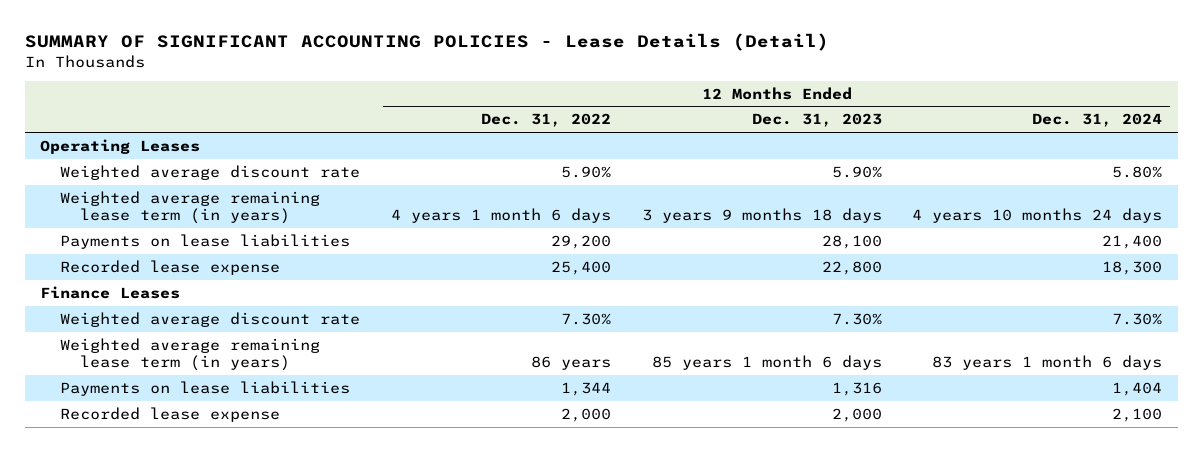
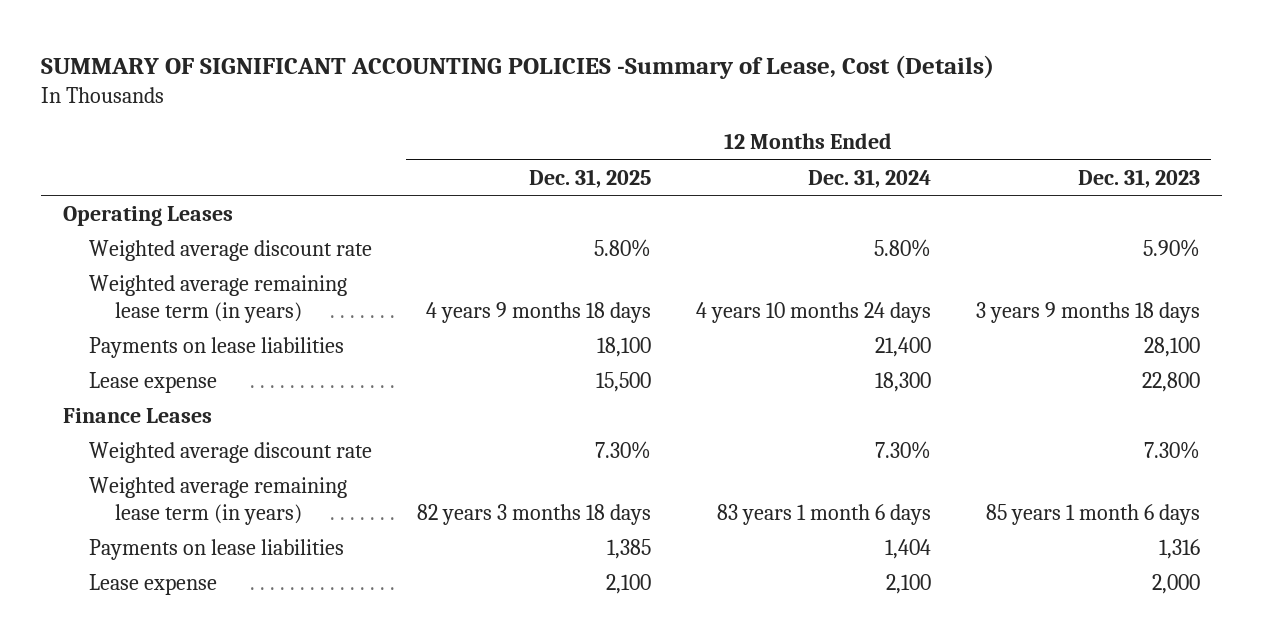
[24,33,829,52] SUMMARY OF SIGNIFICANT ACCOUNTING POLICIES - Lease Details (Detail) -> [40,54,994,79] SUMMARY OF SIGNIFICANT ACCOUNTING POLICIES -Summary of Lease, Cost (Details)
[481,113,612,128] Dec. 31, 2022 -> none
none -> [529,168,652,188] Dec. 31, 2025
[60,259,281,275] Recorded lease expense -> [89,372,218,394] Lease expense
[60,406,281,422] Recorded lease expense -> [89,574,218,596] Lease expense

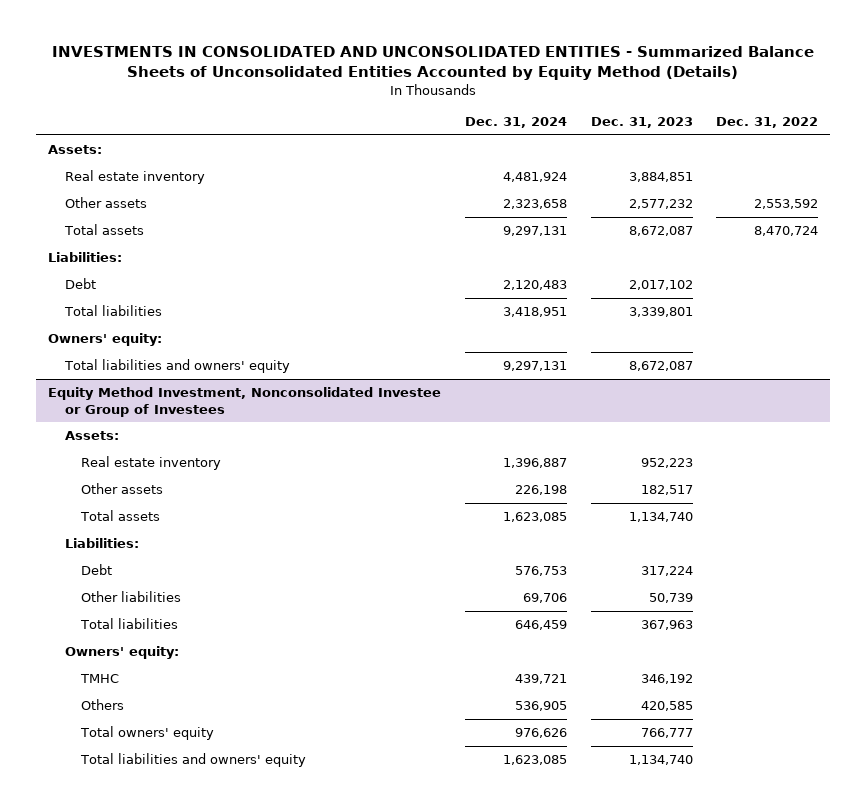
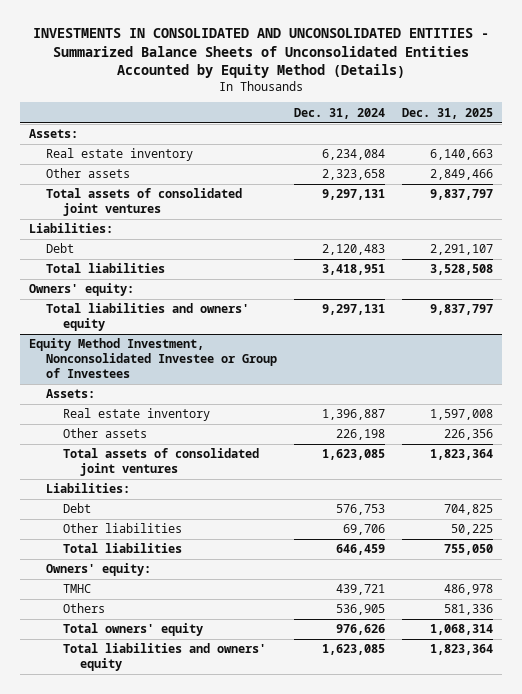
[590,117,693,129] Dec. 31, 2023 -> none
[716,117,819,129] Dec. 31, 2022 -> none
none -> [402,107,494,119] Dec. 31, 2025
[502,172,567,183] 4,481,924 -> [322,149,386,161] 6,234,084
[63,224,144,236] Total assets -> [45,188,242,217] Total assets of consolidated joint ventures
[80,510,161,522] Total assets -> [62,448,259,477] Total assets of consolidated joint ventures

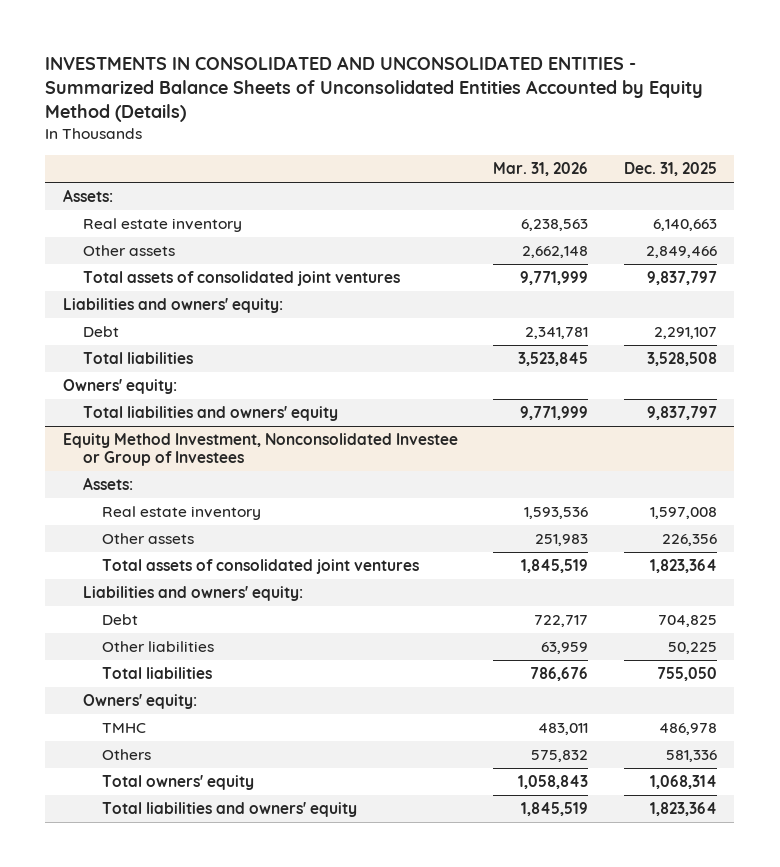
[294,107,386,119] Dec. 31, 2024 -> none
none -> [493,162,589,177] Mar. 31, 2026
[28,223,113,234] Liabilities: -> [63,298,284,314] Liabilities and owners' equity:
[45,483,130,494] Liabilities: -> [82,586,303,602] Liabilities and owners' equity:

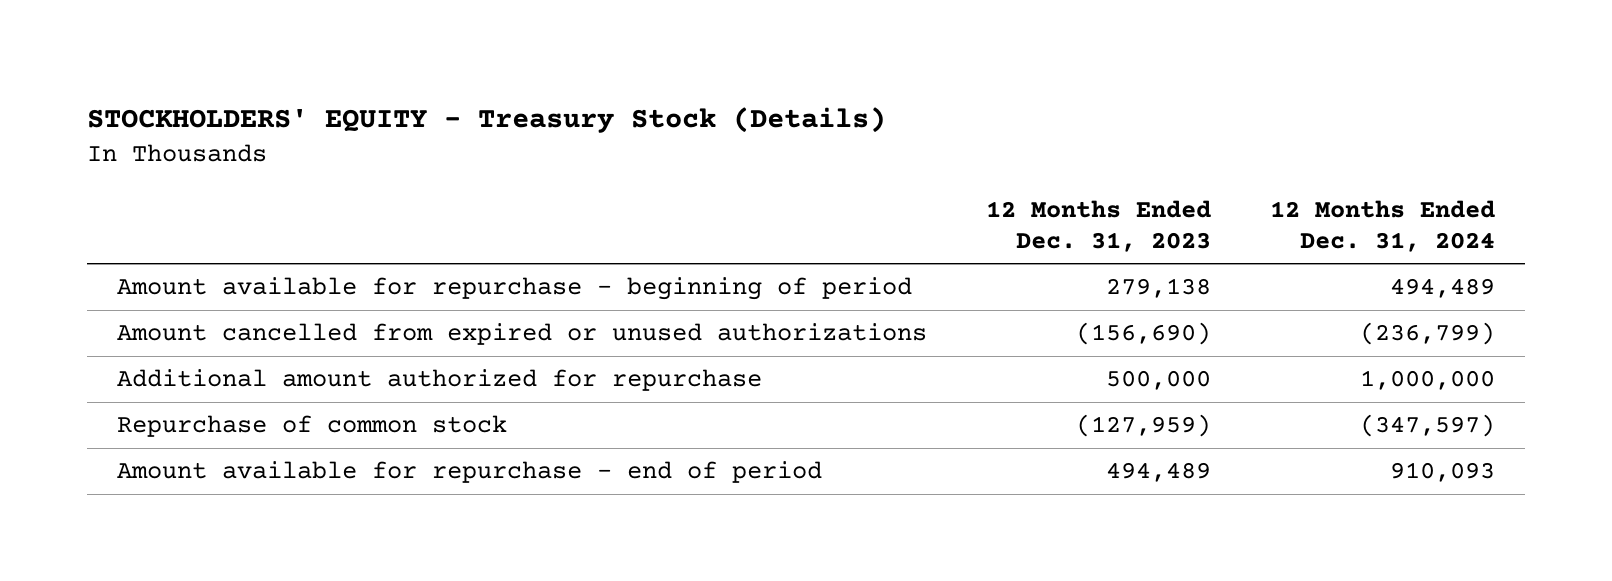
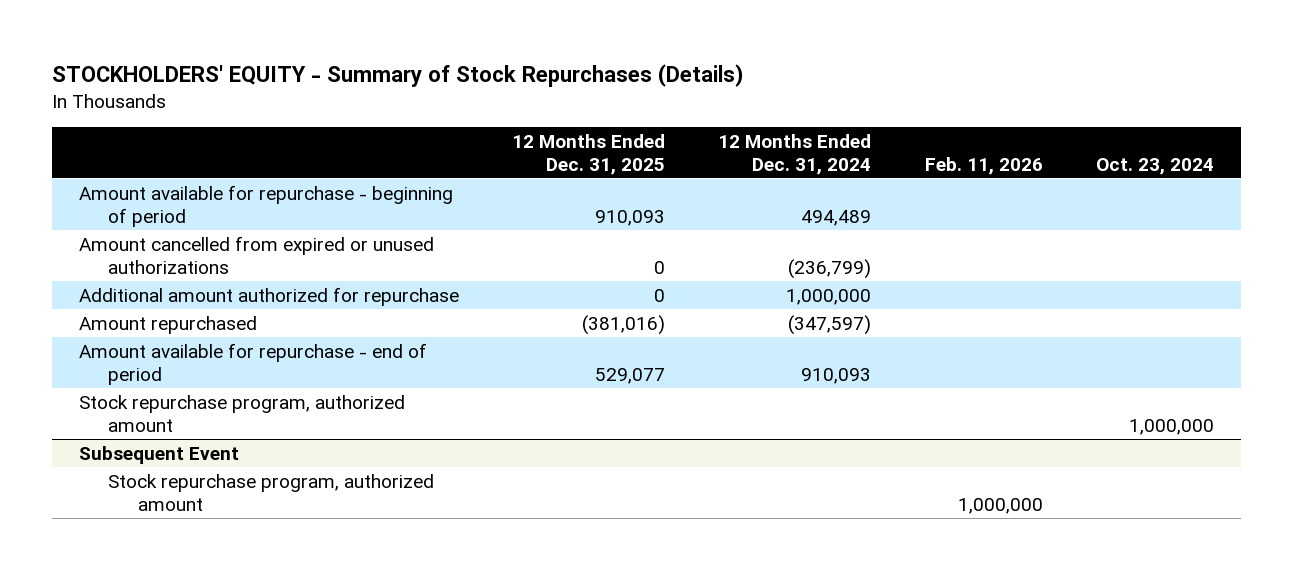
[87,106,887,133] STOCKHOLDERS' EQUITY - Treasury Stock (Details) -> [52,63,745,87] STOCKHOLDERS' EQUITY - Summary of Stock Repurchases (Details)
[985,199,1211,252] 12 Months Ended Dec. 31, 2023 -> none
none -> [512,133,666,175] 12 Months Ended Dec. 31, 2025
none -> [924,156,1043,175] Feb. 11, 2026
none -> [1096,157,1215,175] Oct. 23, 2024
[116,415,507,438] Repurchase of common stock -> [78,315,257,334] Amount repurchased
none -> [78,394,405,432] Stock repurchase program, authorized amount
none -> [78,445,239,464] Subsequent Event
none -> [108,473,435,511] Stock repurchase program, authorized amount

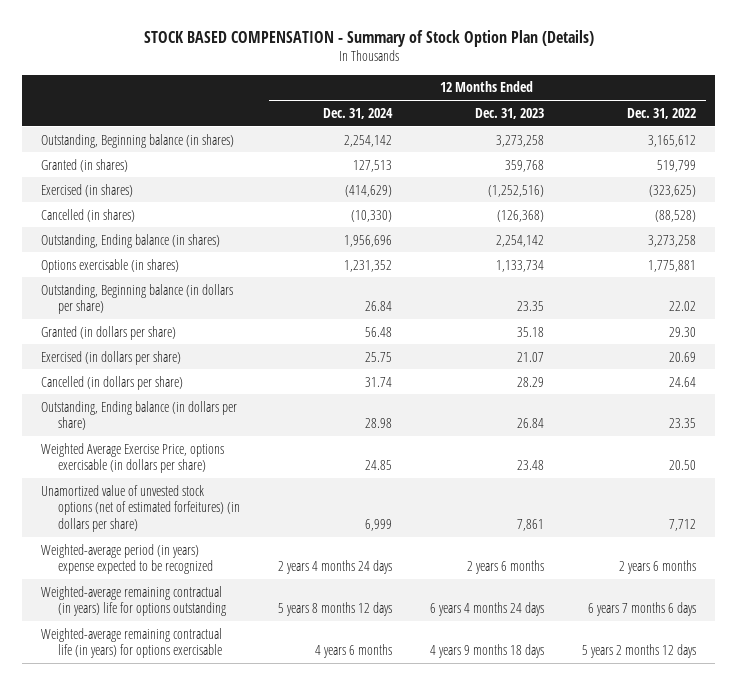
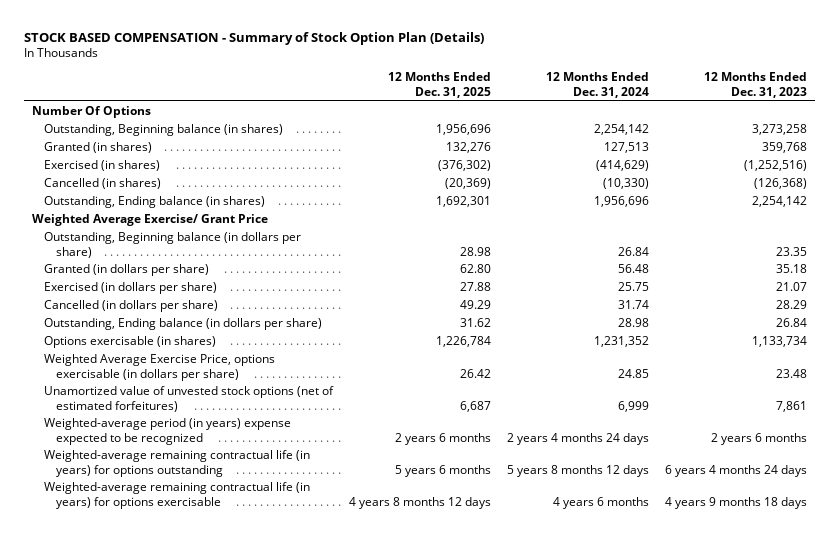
[627,107,697,119] Dec. 31, 2022 -> none
none -> [387,72,491,98] 12 Months Ended Dec. 31, 2025
none -> [32,105,152,118] Number Of Options
none -> [32,213,269,226] Weighted Average Exercise/ Grant Price
[41,258,180,273] Options exercisable (in shares) -> [44,335,217,348] Options exercisable (in shares)
[41,484,241,533] Unamortized value of unvested stock options (net of estimated forfeitures) (in dollars per share) -> [44,385,335,412] Unamortized value of unvested stock options (net of estimated forfeitures)
[41,585,227,617] Weighted-average remaining contractual (in years) life for options outstanding -> [44,449,311,477] Weighted-average remaining contractual life (in years) for options outstanding

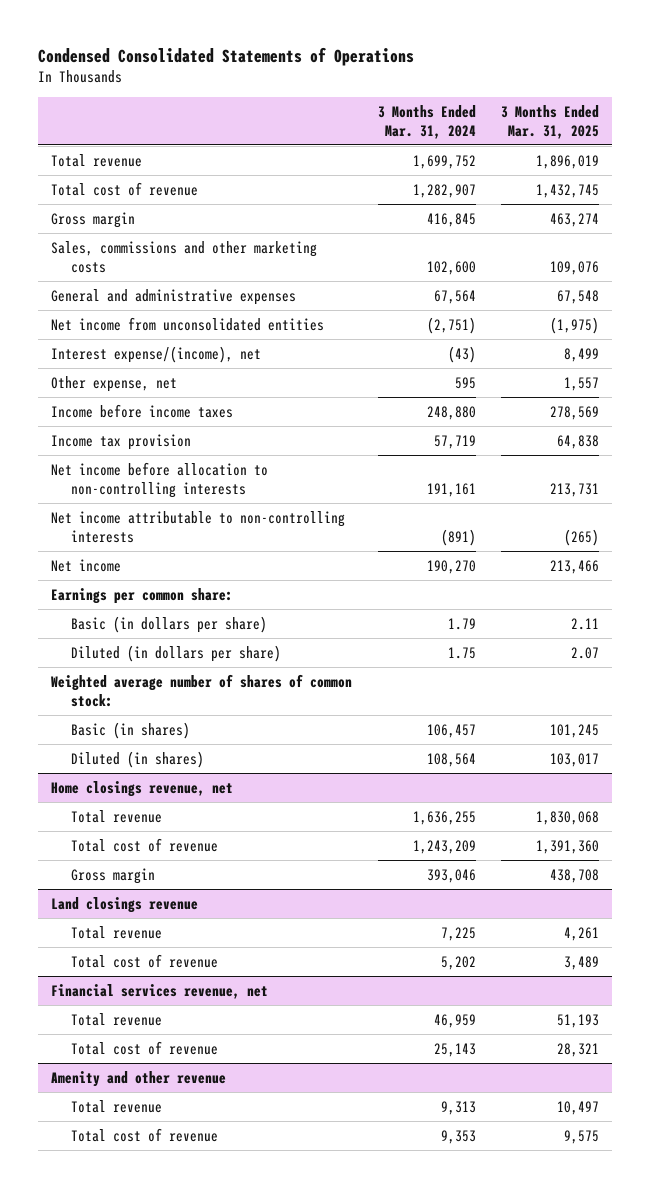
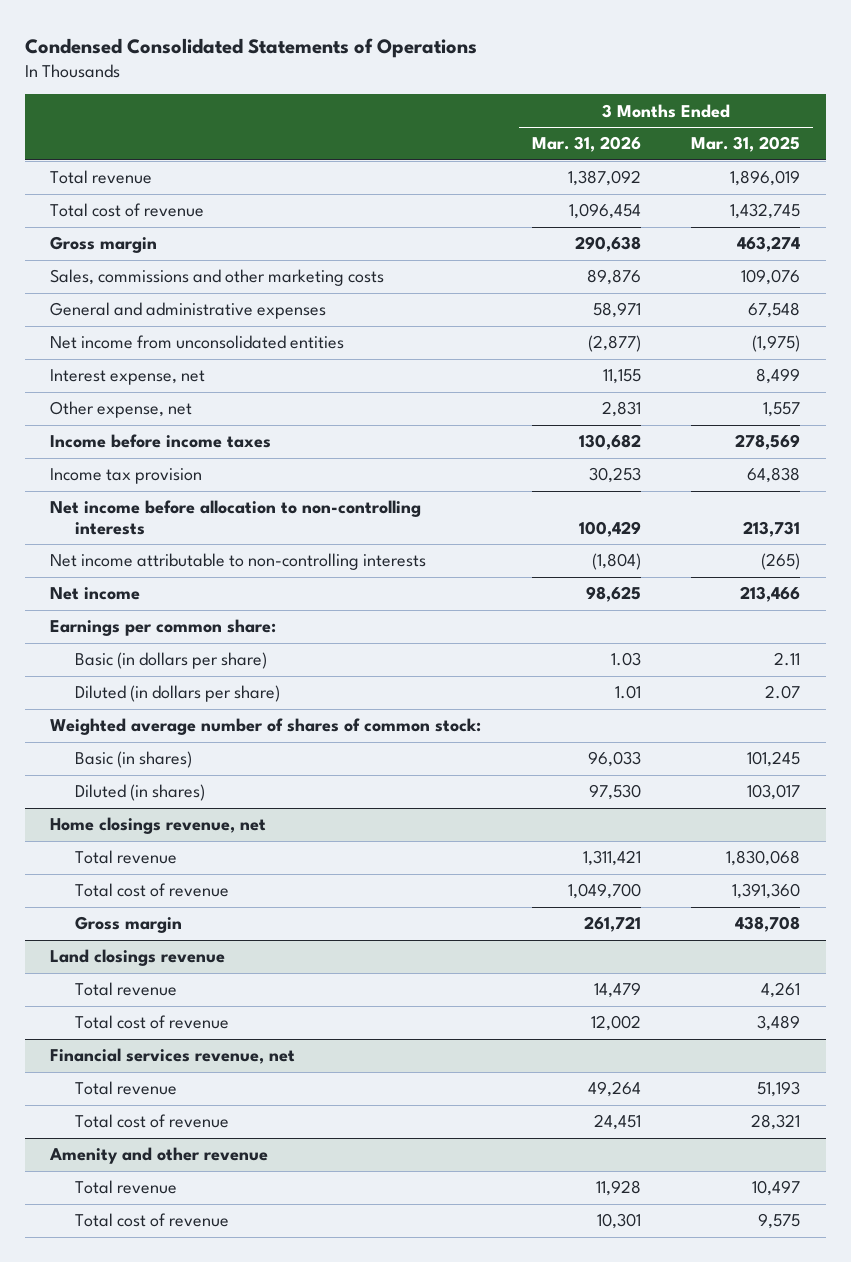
[377,104,476,139] 3 Months Ended Mar. 31, 2024 -> none
none -> [531,136,641,153] Mar. 31, 2026
[50,345,261,363] Interest expense/(income), net -> [50,369,206,386] Interest expense, net

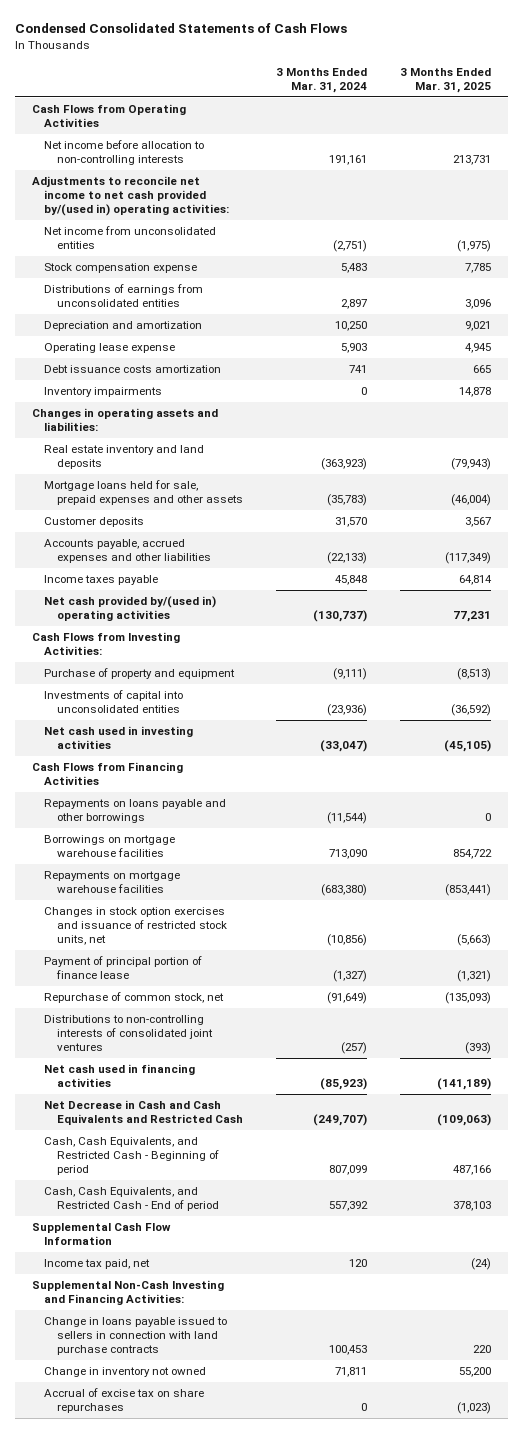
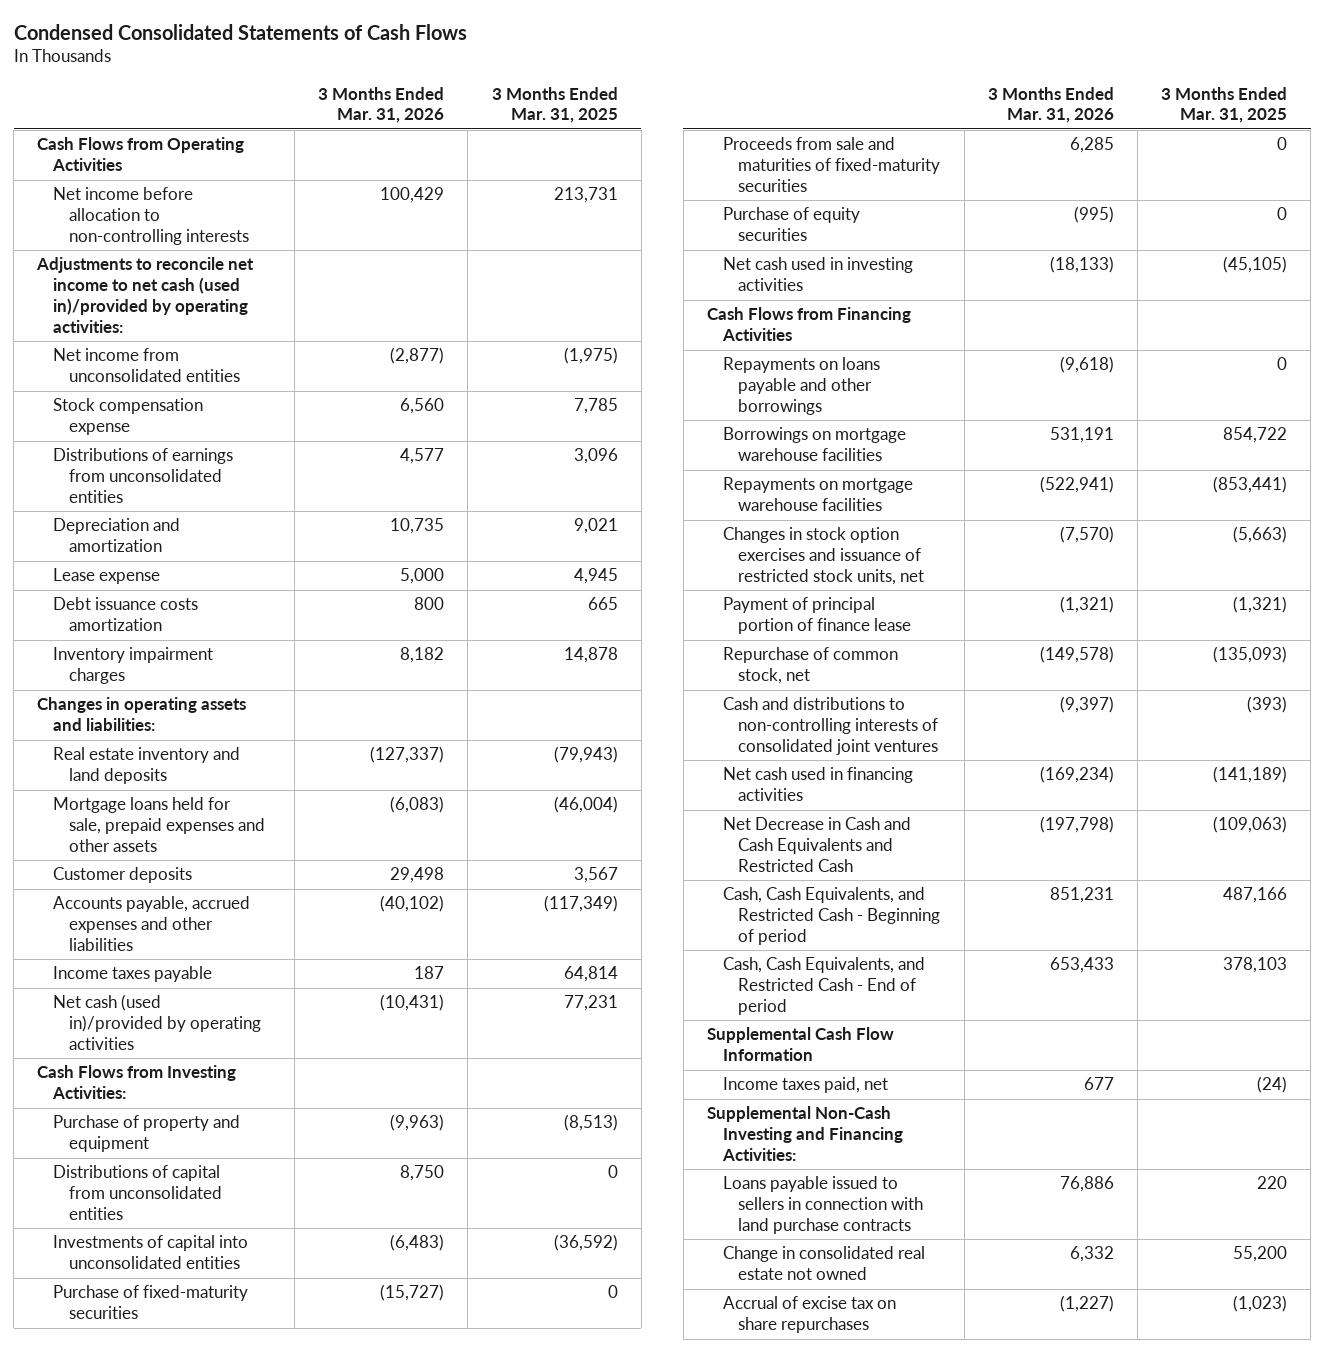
[275,67,367,93] 3 Months Ended Mar. 31, 2024 -> none
none -> [318,86,445,124] 3 Months Ended Mar. 31, 2026
[31,176,230,216] Adjustments to reconcile net income to net cash provided by/(used in) operating activities: -> [36,257,255,333] Adjustments to reconcile net income to net cash (used in)/provided by operating activities:
[44,343,176,354] Operating lease expense -> [53,568,161,585] Lease expense
[44,387,163,398] Inventory impairments -> [53,647,214,685] Inventory impairment charges
[44,596,217,621] Net cash provided by/(used in) operating activities -> [53,994,261,1050] Net cash (used in)/provided by operating activities
none -> [53,1165,222,1220] Distributions of capital from unconsolidated entities
none -> [53,1285,249,1320] Purchase of fixed-maturity securities
none -> [722,137,941,192] Proceeds from sale and maturities of fixed-maturity securities
none -> [722,207,860,242] Purchase of equity securities
[44,1015,213,1051] Distributions to non-controlling interests of consolidated joint ventures -> [722,697,939,755] Cash and distributions to non-controlling interests of consolidated joint ventures
[44,1259,151,1270] Income tax paid, net -> [722,1077,888,1094] Income taxes paid, net
[44,1317,228,1355] Change in loans payable issued to sellers in connection with land purchase contracts -> [722,1176,924,1234] Loans payable issued to sellers in connection with land purchase contracts
[44,1367,207,1378] Change in inventory not owned -> [722,1246,925,1281] Change in consolidated real estate not owned

